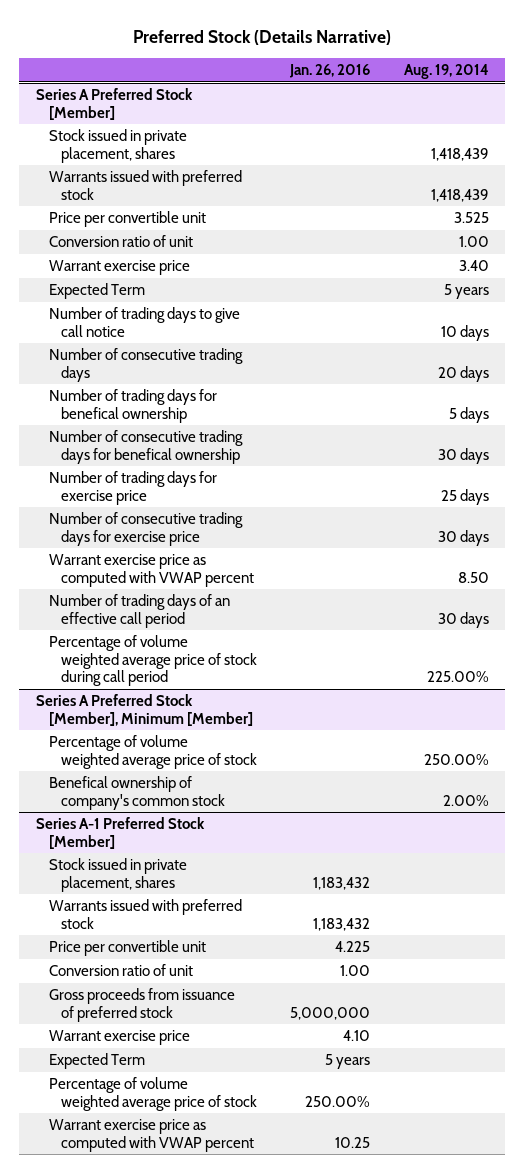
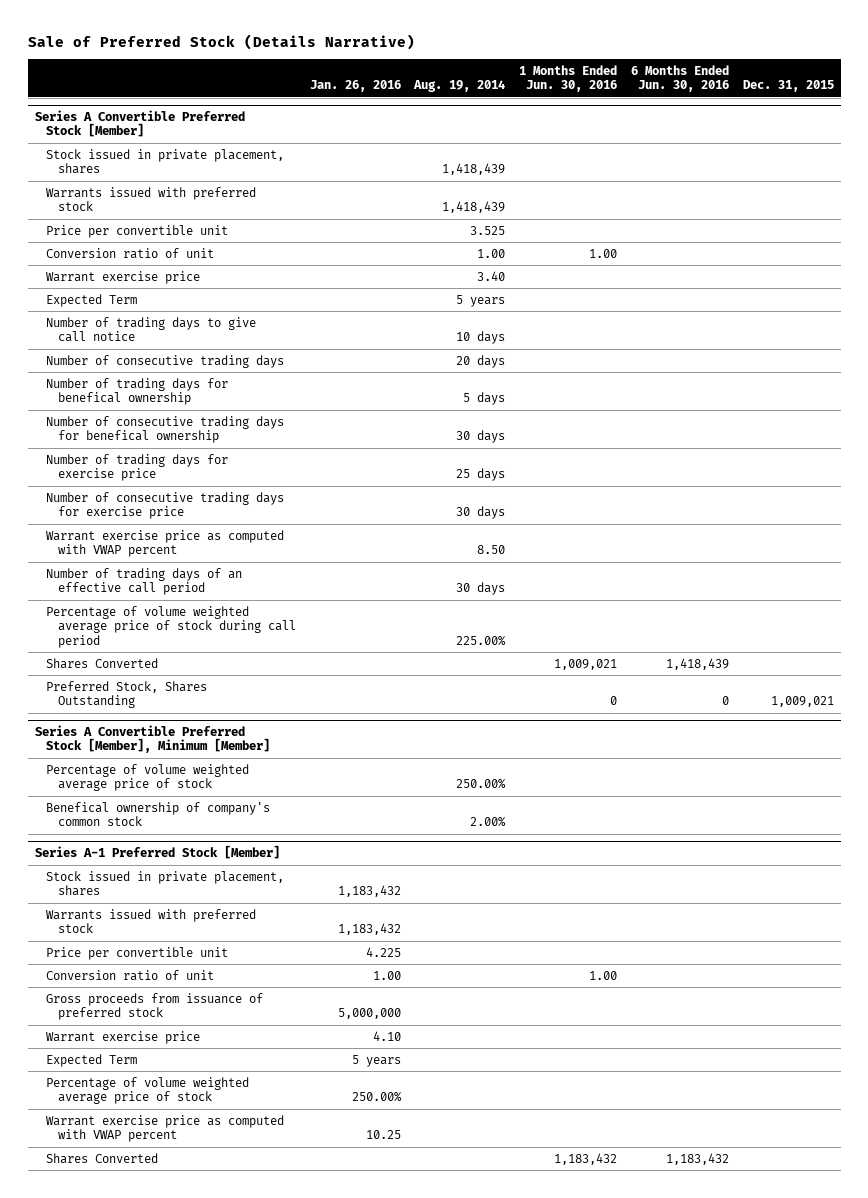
[133,29,392,45] Preferred Stock (Details Narrative) -> [27,33,415,50] Sale of Preferred Stock (Details Narrative)
none -> [519,64,618,93] 1 Months Ended Jun. 30, 2016
none -> [630,64,729,93] 6 Months Ended Jun. 30, 2016
none -> [742,80,834,93] Dec. 31, 2015
[36,88,194,120] Series A Preferred Stock [Member] -> [34,110,245,138] Series A Convertible Preferred Stock [Member]
none -> [46,658,159,670] Shares Converted
none -> [46,681,208,709] Preferred Stock, Shares Outstanding
[36,694,253,726] Series A Preferred Stock [Member], Minimum [Member] -> [34,725,271,754] Series A Convertible Preferred Stock [Member], Minimum [Member]
none -> [46,1153,159,1165] Shares Converted

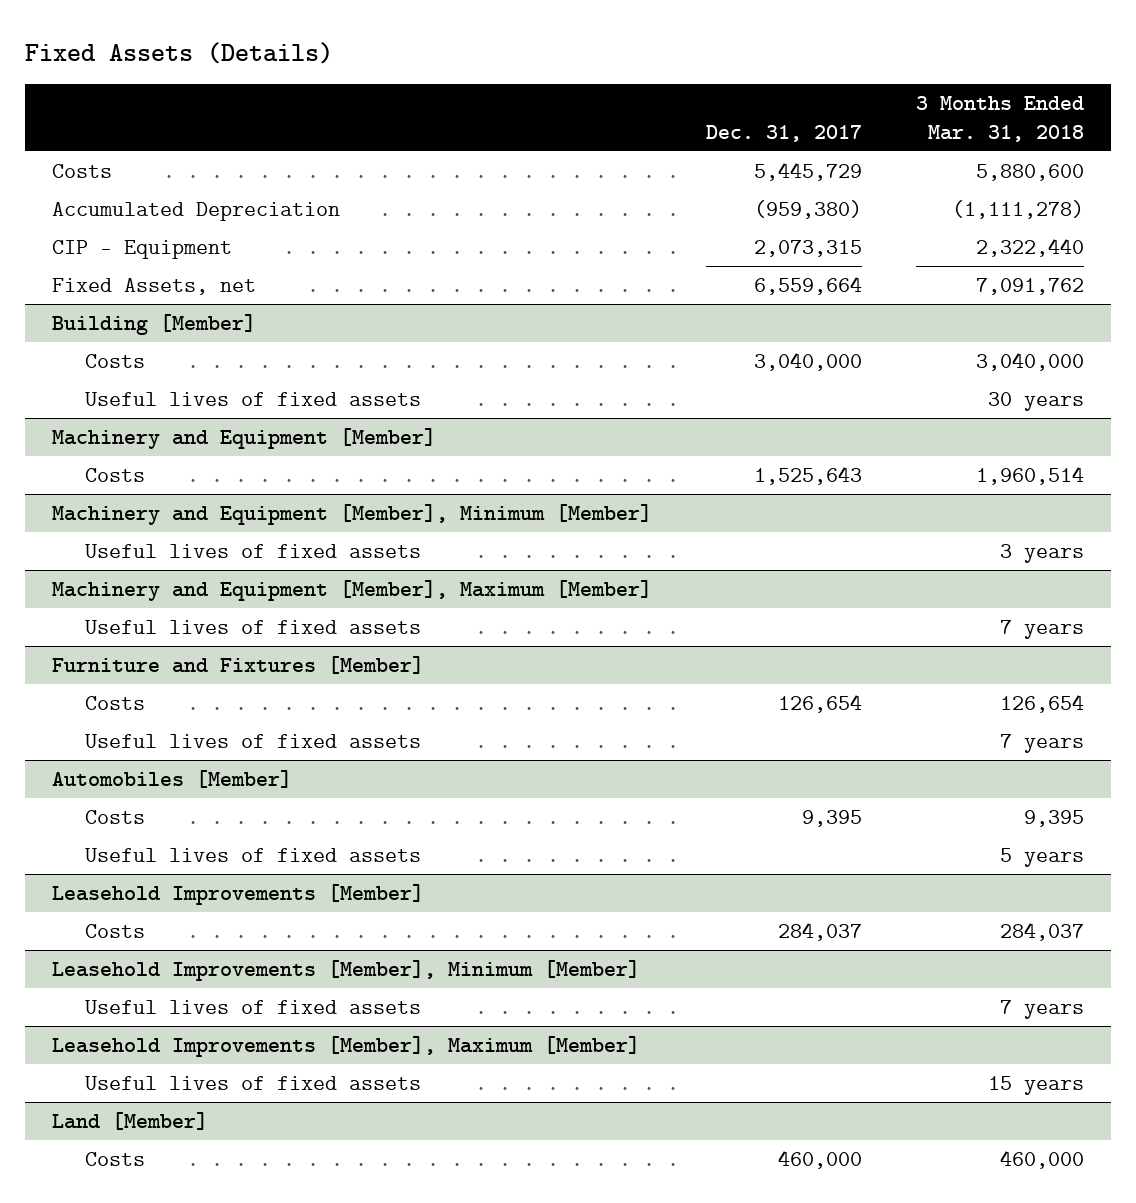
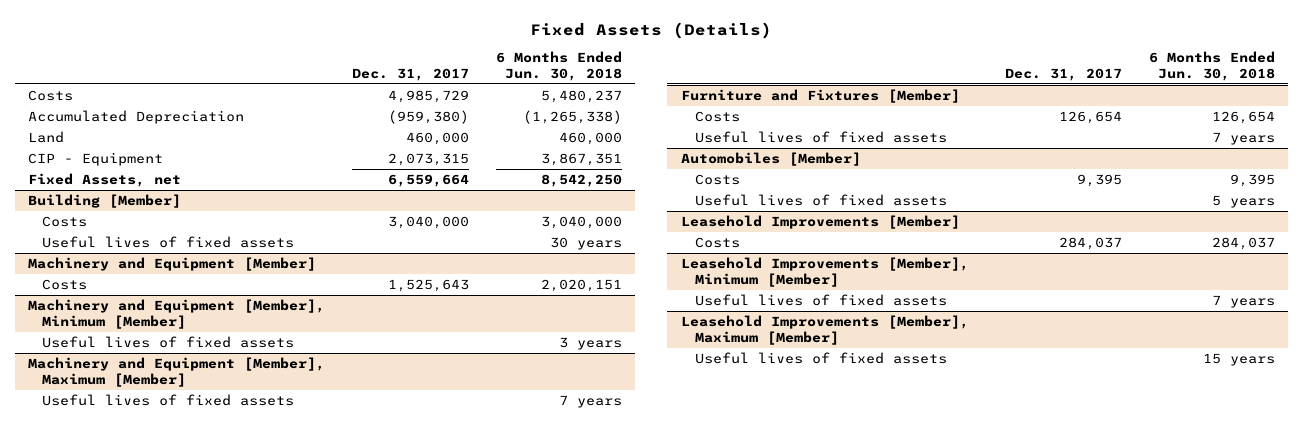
[916,96,1085,142] 3 Months Ended Mar. 31, 2018 -> none
none -> [495,51,622,82] 6 Months Ended Jun. 30, 2018
[754,162,863,182] 5,445,729 -> [387,89,469,103] 4,985,729
none -> [27,130,64,143] Land
[52,1112,209,1131] Land [Member] -> none
[85,1152,146,1167] Costs -> none

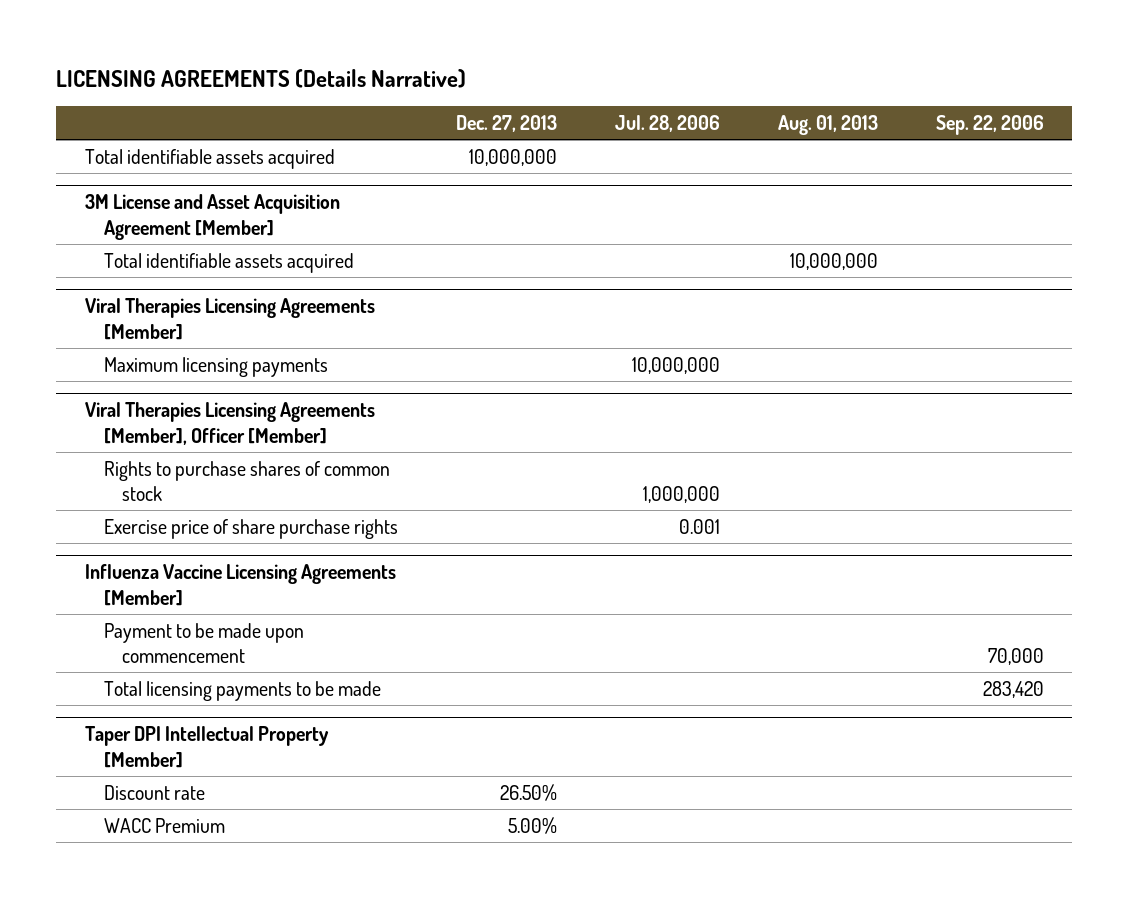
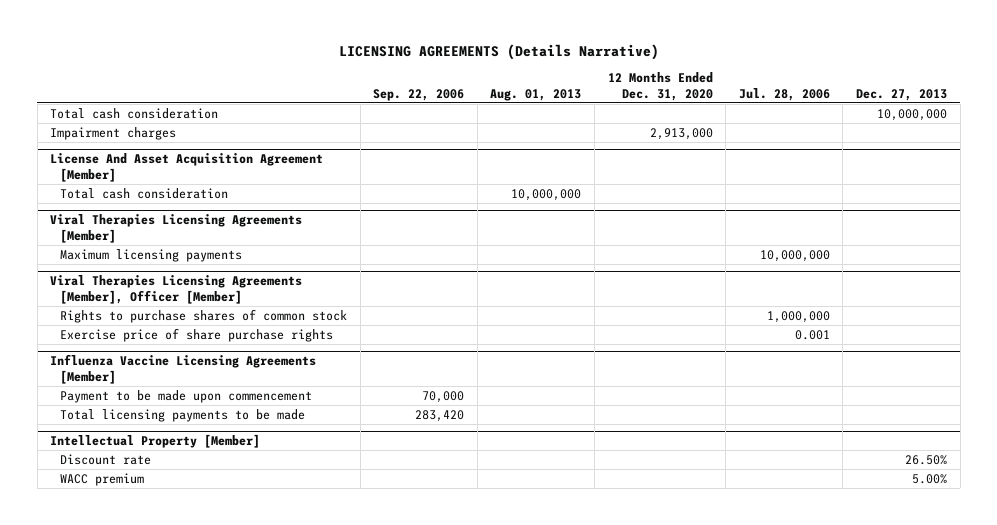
none -> [607,72,713,101] 12 Months Ended Dec. 31, 2020
[85,148,336,169] Total identifiable assets acquired -> [50,107,219,119] Total cash consideration
none -> [50,126,177,140] Impairment charges
[85,194,341,240] 3M License and Asset Acquisition Agreement [Member] -> [50,153,324,182] License And Asset Acquisition Agreement [Member]
[103,252,354,273] Total identifiable assets acquired -> [60,187,229,199] Total cash consideration
[85,726,330,768] Taper DPI Intellectual Property [Member] -> [50,434,261,449] Intellectual Property [Member]
[103,817,225,833] WACC Premium -> [60,472,145,486] WACC premium

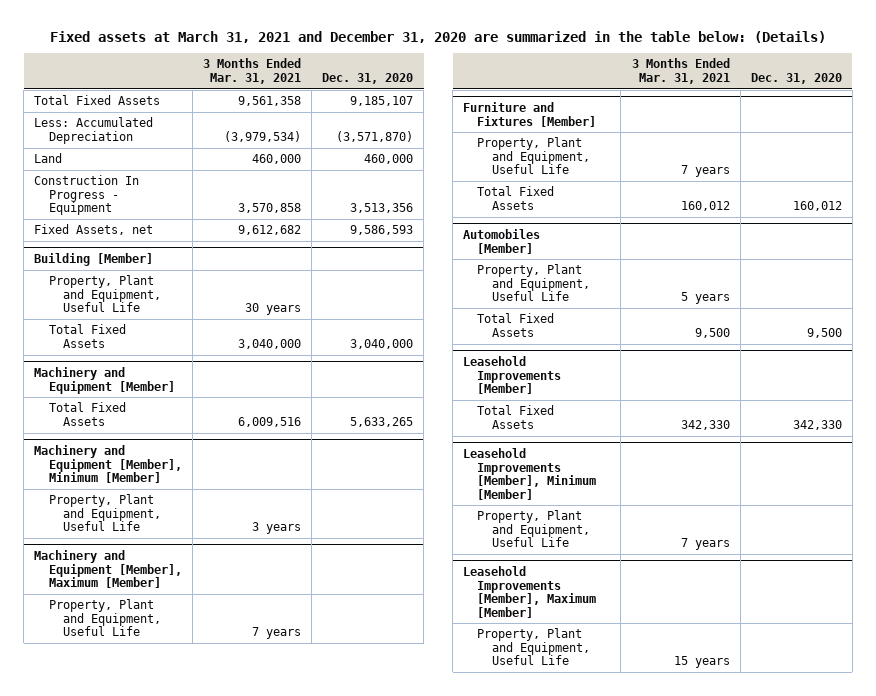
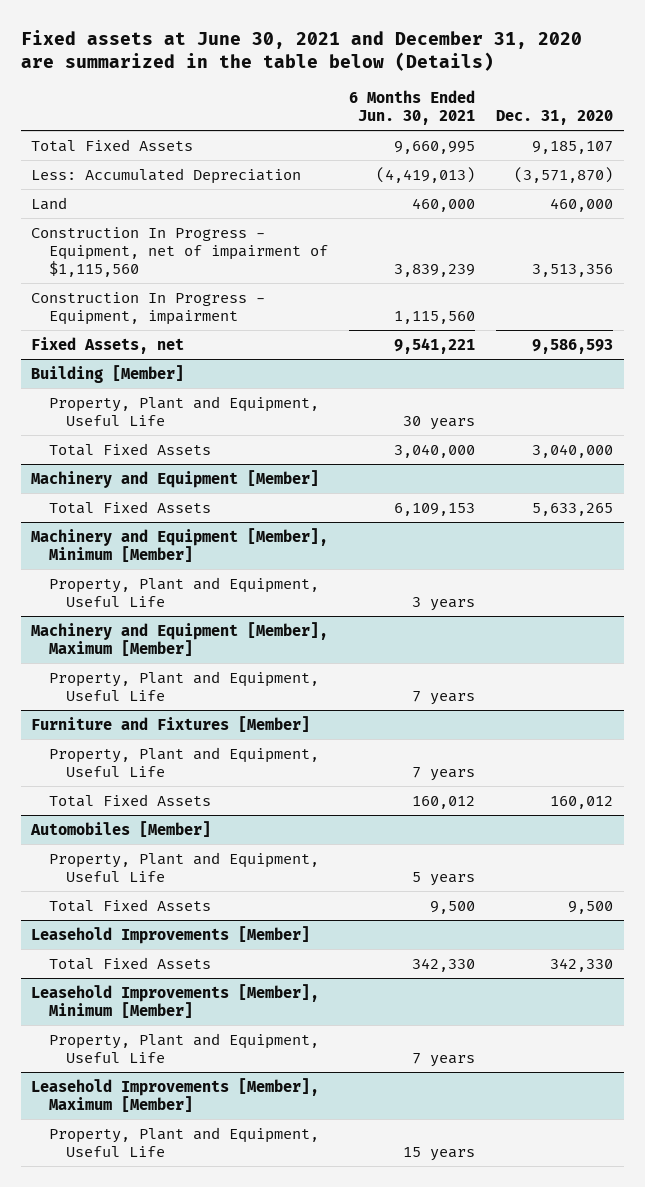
[50,30,827,43] Fixed assets at March 31, 2021 and December 31, 2020 are summarized in the table below: (Details) -> [21,29,583,72] Fixed assets at June 30, 2021 and December 31, 2020 are summarized in the table below (Details)
[202,58,301,85] 3 Months Ended Mar. 31, 2021 -> none
none -> [349,89,476,126] 6 Months Ended Jun. 30, 2021
[34,175,140,216] Construction In Progress - Equipment -> [31,226,328,278] Construction In Progress - Equipment, net of impairment of $1,115,560
none -> [31,291,266,325] Construction In Progress - Equipment, impairment

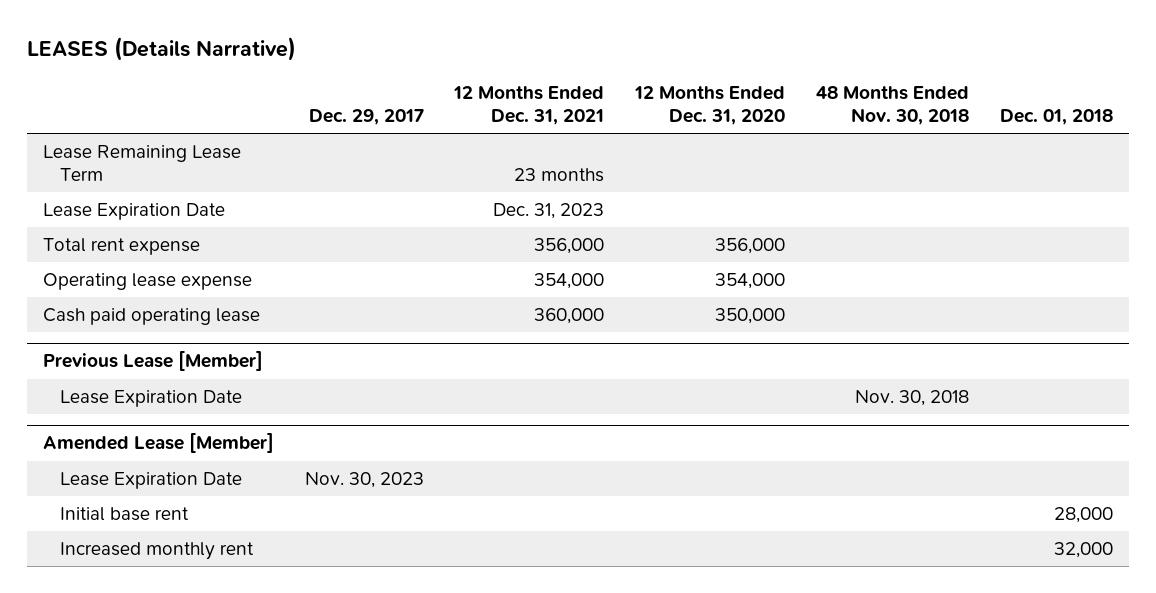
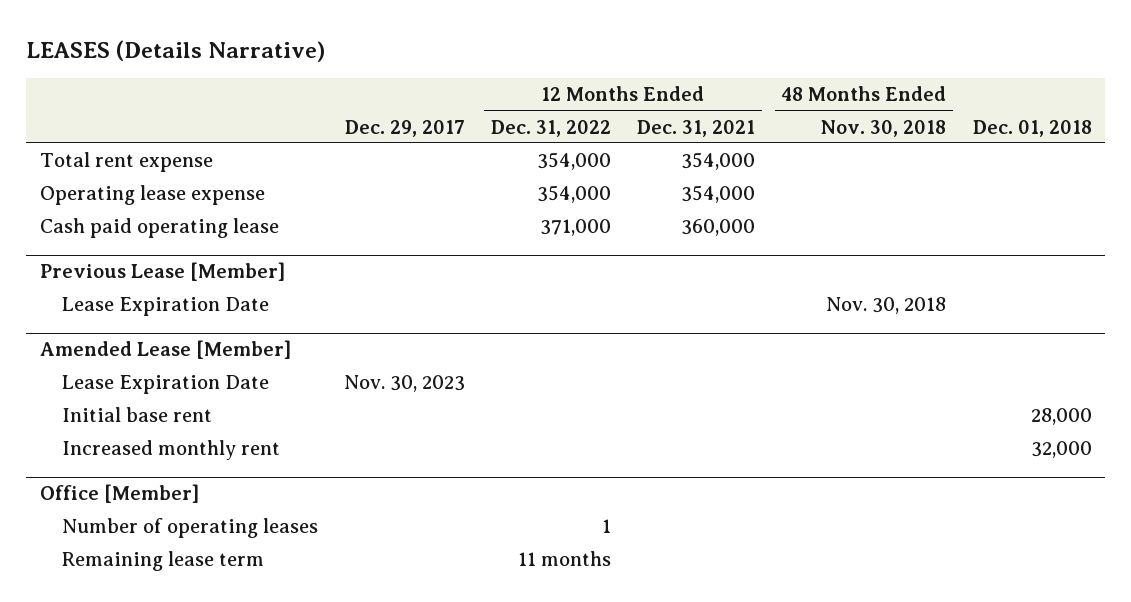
[634,86,786,125] 12 Months Ended Dec. 31, 2020 -> none
none -> [490,119,611,137] Dec. 31, 2022
[42,145,241,181] Lease Remaining Lease Term -> none
[42,203,225,221] Lease Expiration Date -> none
[534,238,605,255] 356,000 -> [681,152,756,171] 354,000
none -> [39,484,199,504] Office [Member]
none -> [61,518,318,539] Number of operating leases
none -> [61,551,264,572] Remaining lease term

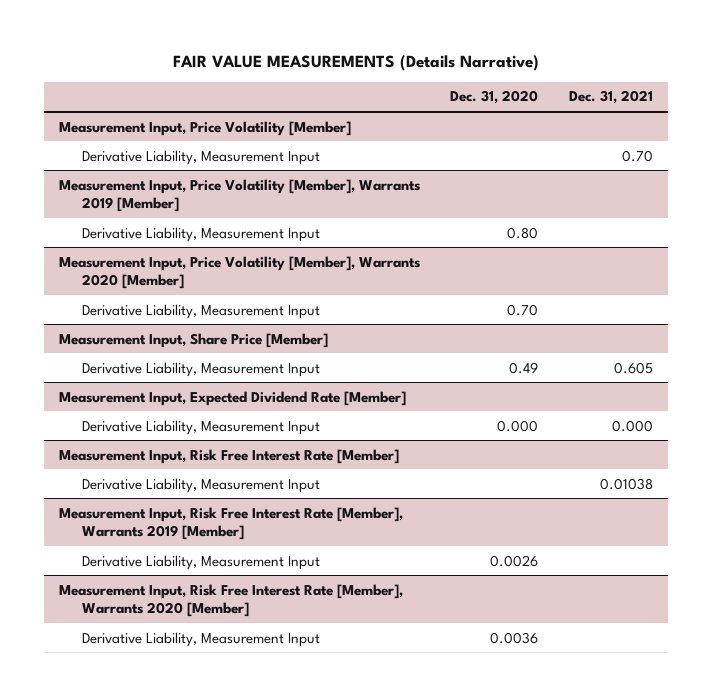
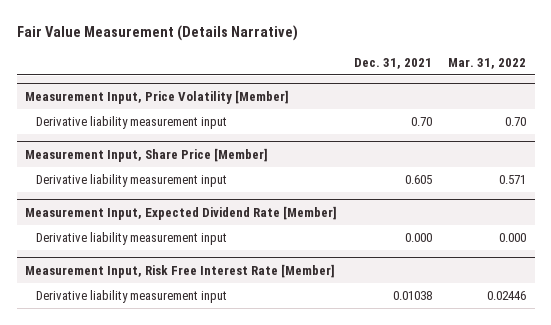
[172,54,539,71] FAIR VALUE MEASUREMENTS (Details Narrative) -> [16,24,298,41] Fair Value Measurement (Details Narrative)
[450,90,539,105] Dec. 31, 2020 -> none
none -> [448,57,527,69] Mar. 31, 2022
[59,178,421,213] Measurement Input, Price Volatility [Member], Warrants 2019 [Member] -> none
[82,226,321,242] Derivative Liability, Measurement Input -> none
[59,255,421,290] Measurement Input, Price Volatility [Member], Warrants 2020 [Member] -> none
[82,303,321,319] Derivative Liability, Measurement Input -> none
[82,149,321,165] Derivative Liability, Measurement Input -> [36,116,228,130] Derivative liability measurement input
[82,361,321,377] Derivative Liability, Measurement Input -> [36,174,228,188] Derivative liability measurement input
[82,419,321,435] Derivative Liability, Measurement Input -> [36,232,228,246] Derivative liability measurement input
[59,506,404,541] Measurement Input, Risk Free Interest Rate [Member], Warrants 2019 [Member] -> none
[82,554,321,570] Derivative Liability, Measurement Input -> none
[59,583,404,618] Measurement Input, Risk Free Interest Rate [Member], Warrants 2020 [Member] -> none
[82,631,321,647] Derivative Liability, Measurement Input -> none
[82,477,321,493] Derivative Liability, Measurement Input -> [36,290,228,304] Derivative liability measurement input

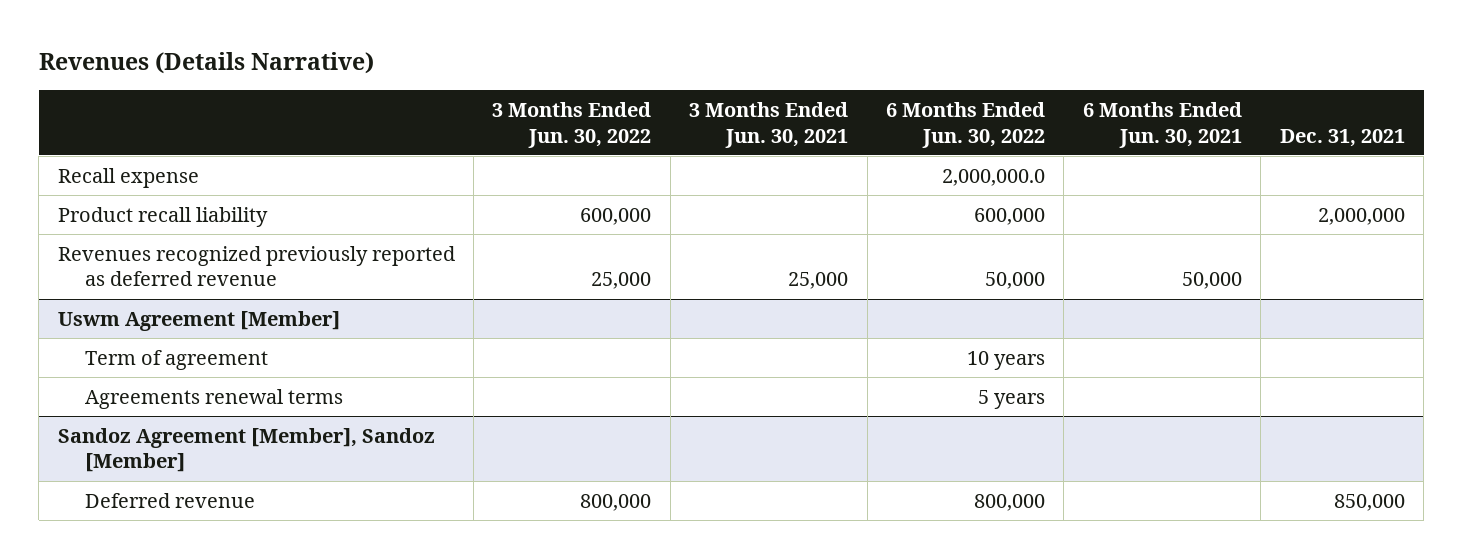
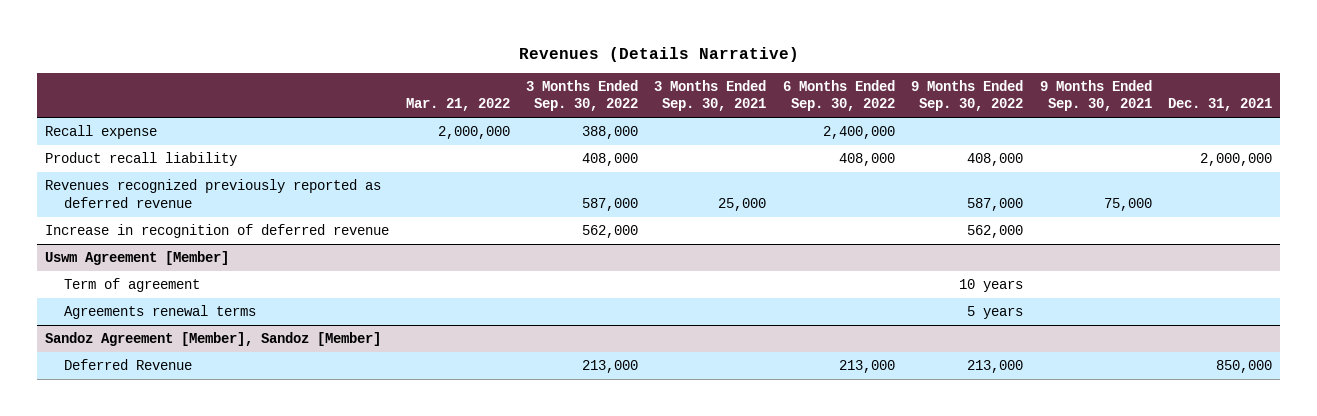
[492,101,652,148] 3 Months Ended Jun. 30, 2022 -> none
[689,101,849,148] 3 Months Ended Jun. 30, 2021 -> none
[886,101,1046,148] 6 Months Ended Jun. 30, 2022 -> none
[1082,101,1242,148] 6 Months Ended Jun. 30, 2021 -> none
none -> [405,98,510,112] Mar. 21, 2022
none -> [526,79,639,112] 3 Months Ended Sep. 30, 2022
none -> [654,79,767,112] 3 Months Ended Sep. 30, 2021
none -> [782,79,895,112] 6 Months Ended Sep. 30, 2022
none -> [911,79,1024,112] 9 Months Ended Sep. 30, 2022
none -> [1039,79,1152,112] 9 Months Ended Sep. 30, 2021
none -> [45,224,390,239] Increase in recognition of deferred revenue
[85,492,256,508] Deferred revenue -> [63,359,192,371] Deferred Revenue

